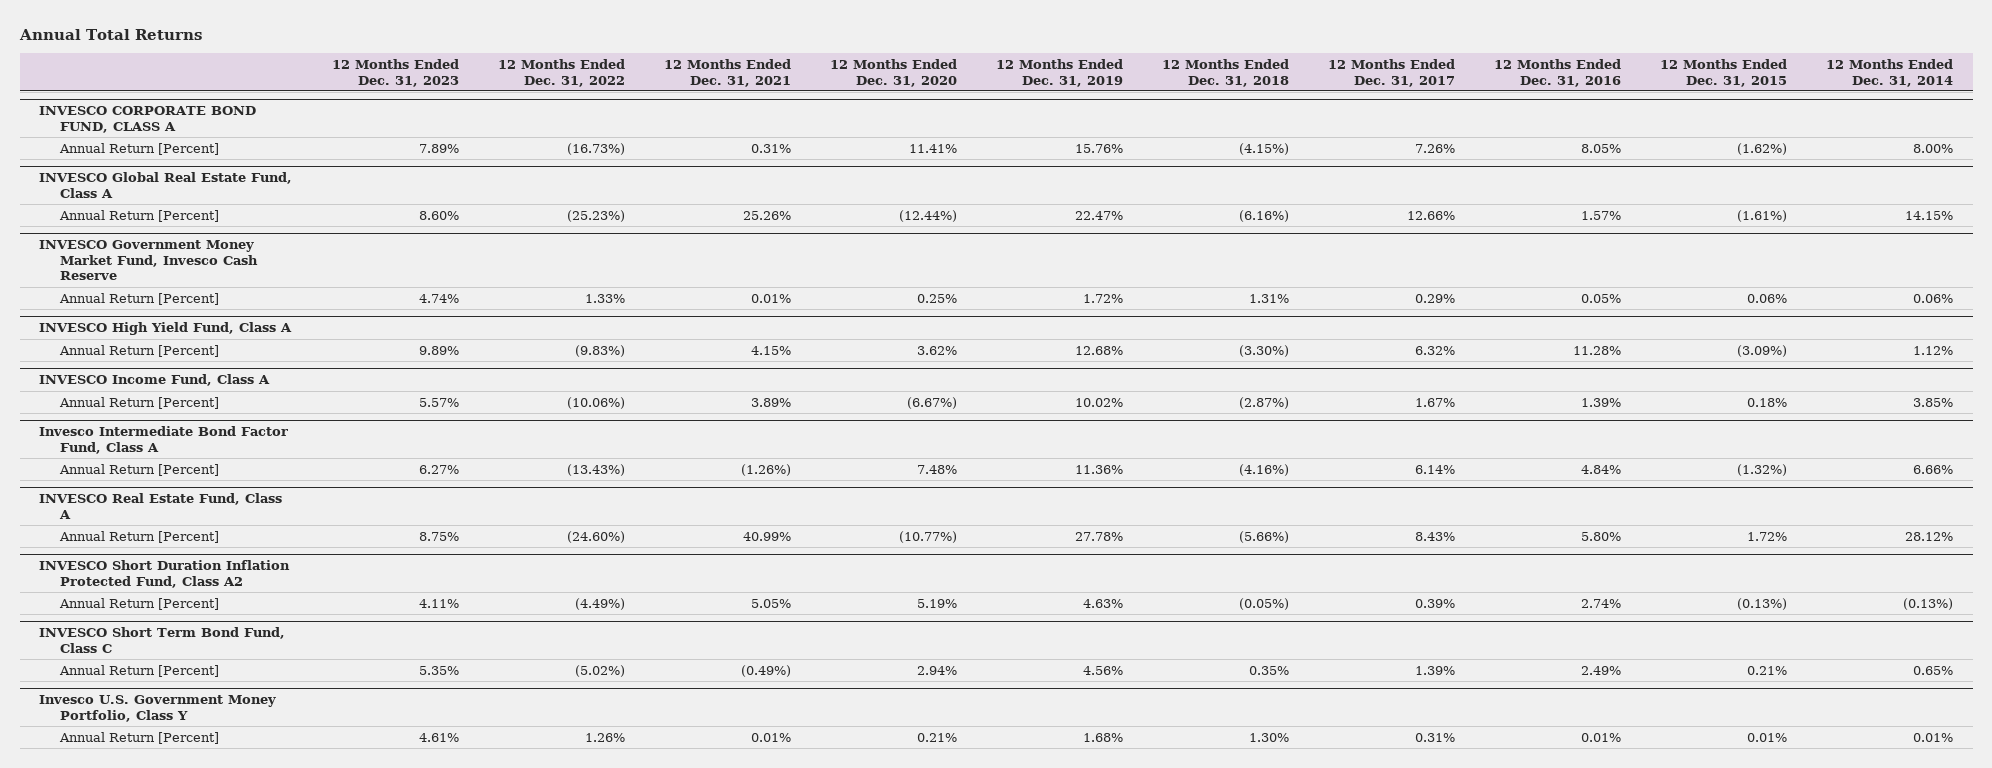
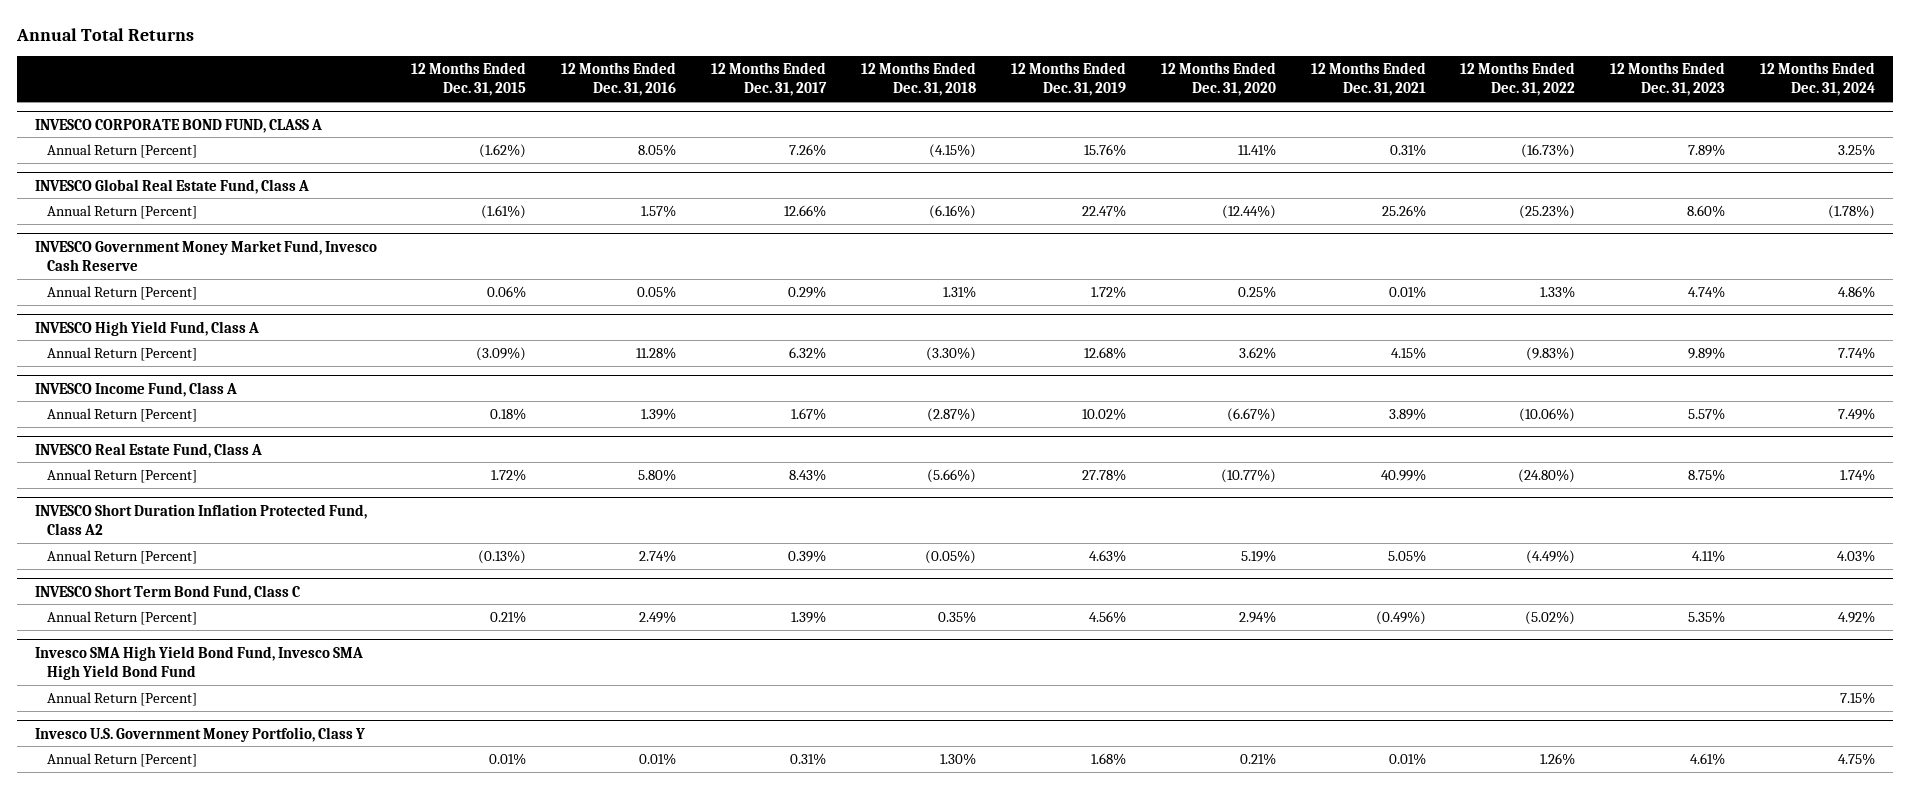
[1825,59,1953,87] 12 Months Ended Dec. 31, 2014 -> none
none -> [1760,61,1876,97] 12 Months Ended Dec. 31, 2024
[39,426,289,454] Invesco Intermediate Bond Factor Fund, Class A -> none
[58,463,219,476] Annual Return [Percent] -> none
[566,530,625,543] (24.60%) -> [1518,469,1576,484] (24.80%)
none -> [34,645,363,681] Invesco SMA High Yield Bond Fund, Invesco SMA High Yield Bond Fund
none -> [46,692,197,707] Annual Return [Percent]

